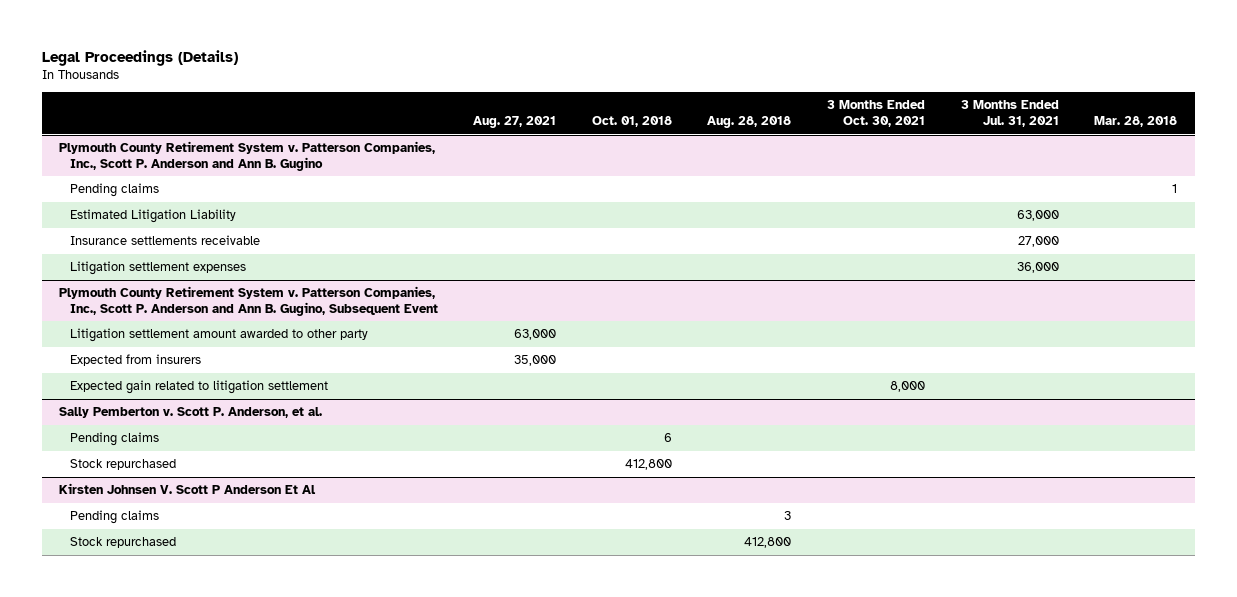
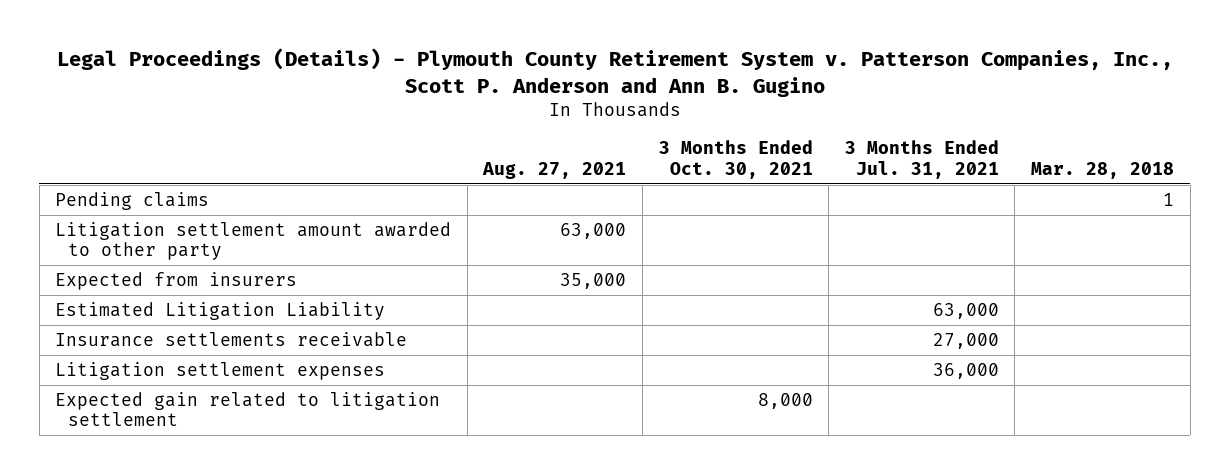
[41,49,238,66] Legal Proceedings (Details) -> [56,48,1173,97] Legal Proceedings (Details) - Plymouth County Retirement System v. Patterson Companies, Inc., Scott P. Anderson and Ann B. Gugino
[591,116,672,128] Oct. 01, 2018 -> none
[707,116,792,129] Aug. 28, 2018 -> none
[59,141,436,171] Plymouth County Retirement System v. Patterson Companies, Inc., Scott P. Anderson and Ann B. Gugino -> none
none -> [55,222,452,261] Litigation settlement amount awarded to other party
none -> [55,272,298,291] Expected from insurers
[59,286,438,316] Plymouth County Retirement System v. Patterson Companies, Inc., Scott P. Anderson and Ann B. Gugino, Subsequent Event -> none
[69,328,368,343] Litigation settlement amount awarded to other party -> none
[69,354,201,367] Expected from insurers -> none
[69,380,328,395] Expected gain related to litigation settlement -> none
[59,407,323,419] Sally Pemberton v. Scott P. Anderson, et al. -> none
[69,432,159,447] Pending claims -> none
[69,459,176,471] Stock repurchased -> none
[59,483,317,495] Kirsten Johnsen V. Scott P Anderson Et Al -> none
[69,510,159,525] Pending claims -> none
[69,537,176,549] Stock repurchased -> none
none -> [55,392,441,427] Expected gain related to litigation settlement

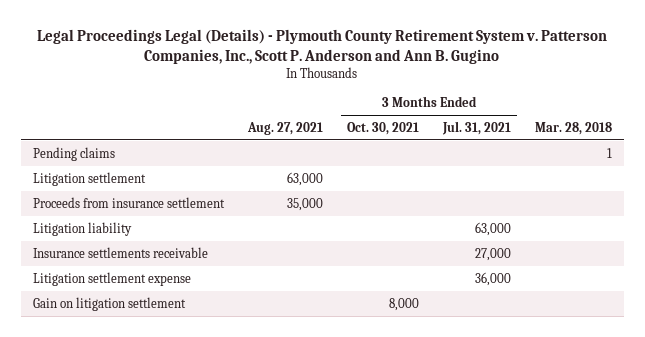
[56,48,1173,97] Legal Proceedings (Details) - Plymouth County Retirement System v. Patterson Companies, Inc., Scott P. Anderson and Ann B. Gugino -> [37,28,608,64] Legal Proceedings Legal (Details) - Plymouth County Retirement System v. Patterson Companies, Inc., Scott P. Anderson and Ann B. Gugino
[55,222,452,261] Litigation settlement amount awarded to other party -> [32,171,146,186] Litigation settlement
[55,272,298,291] Expected from insurers -> [32,196,225,208] Proceeds from insurance settlement
[55,302,386,321] Estimated Litigation Liability -> [32,221,132,236] Litigation liability
[55,362,386,381] Litigation settlement expenses -> [32,271,191,286] Litigation settlement expense
[55,392,441,427] Expected gain related to litigation settlement -> [32,296,186,311] Gain on litigation settlement

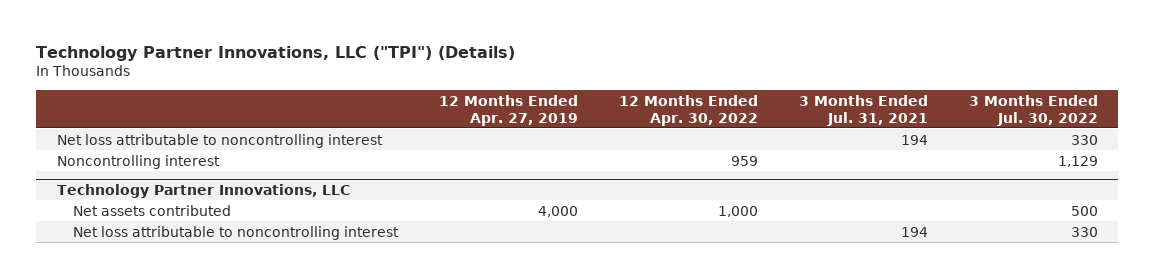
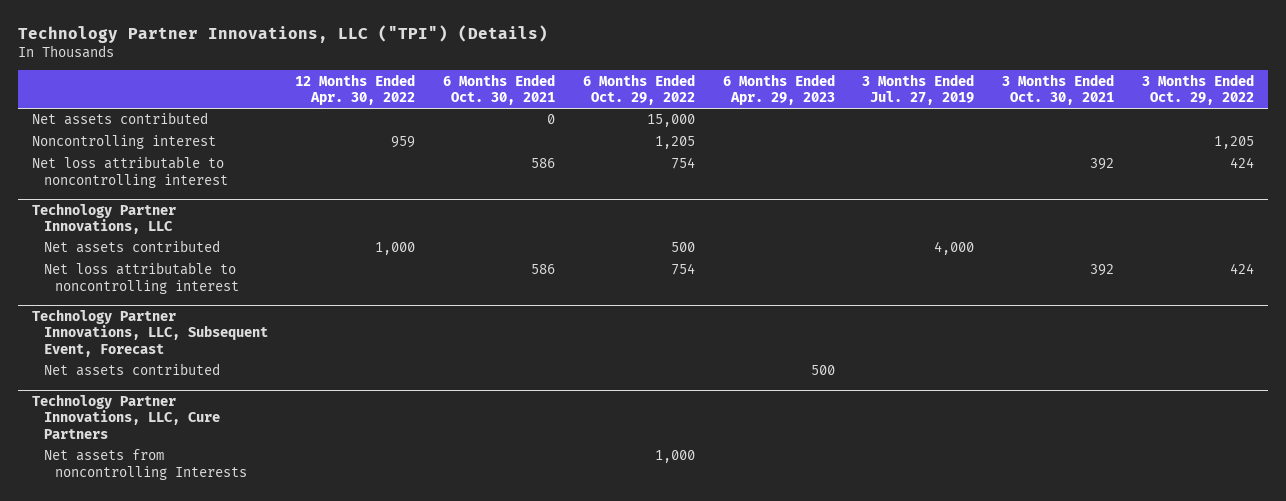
[438,94,578,126] 12 Months Ended Apr. 27, 2019 -> none
[798,94,928,126] 3 Months Ended Jul. 31, 2021 -> none
[968,94,1098,126] 3 Months Ended Jul. 30, 2022 -> none
none -> [443,73,556,106] 6 Months Ended Oct. 30, 2021
none -> [582,73,695,106] 6 Months Ended Oct. 29, 2022
none -> [722,73,835,106] 6 Months Ended Apr. 29, 2023
none -> [862,73,975,106] 3 Months Ended Jul. 27, 2019
none -> [1002,73,1115,106] 3 Months Ended Oct. 30, 2021
none -> [1141,73,1254,106] 3 Months Ended Oct. 29, 2022
none -> [32,112,209,126] Net assets contributed
[56,133,383,148] Net loss attributable to noncontrolling interest -> [32,156,228,189] Net loss attributable to noncontrolling interest
none -> [32,308,268,357] Technology Partner Innovations, LLC, Subsequent Event, Forecast
none -> [43,363,220,377] Net assets contributed
none -> [32,393,220,439] Technology Partner Innovations, LLC, Cure Partners
none -> [43,449,247,481] Net assets from noncontrolling Interests

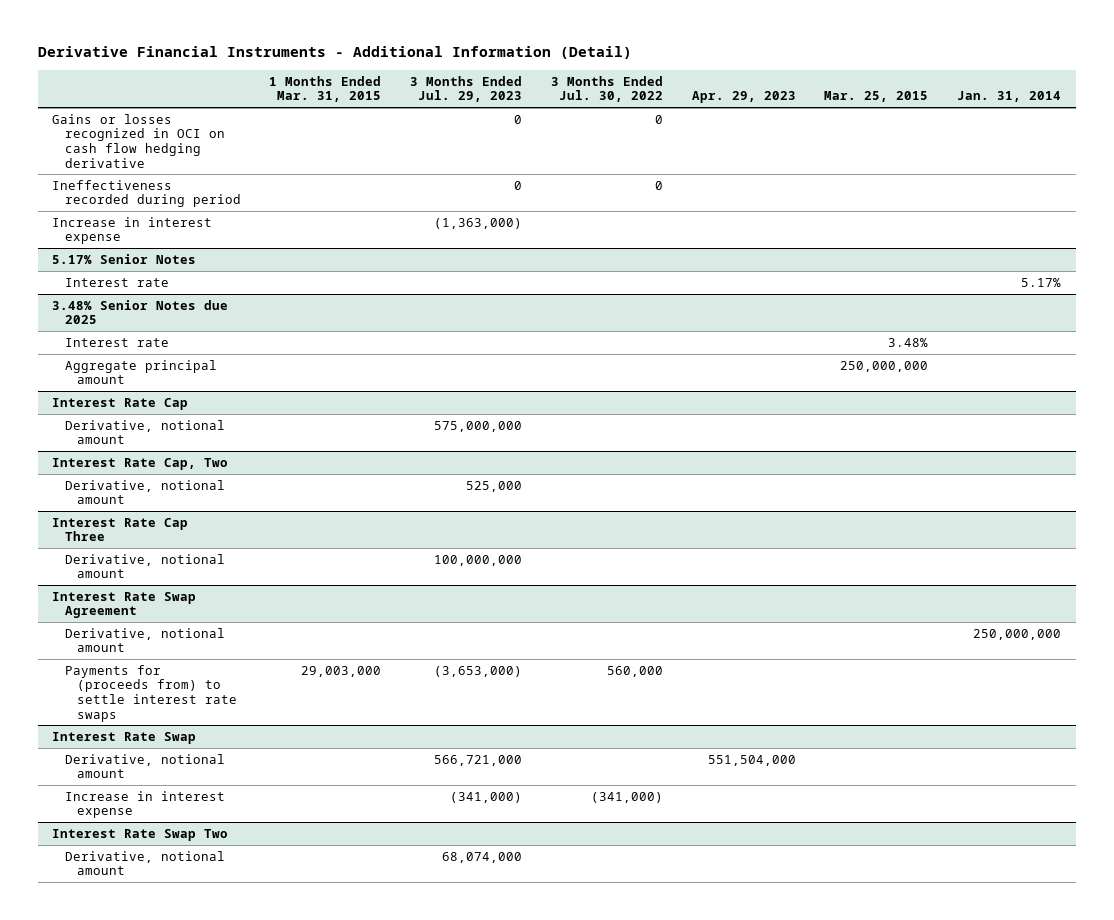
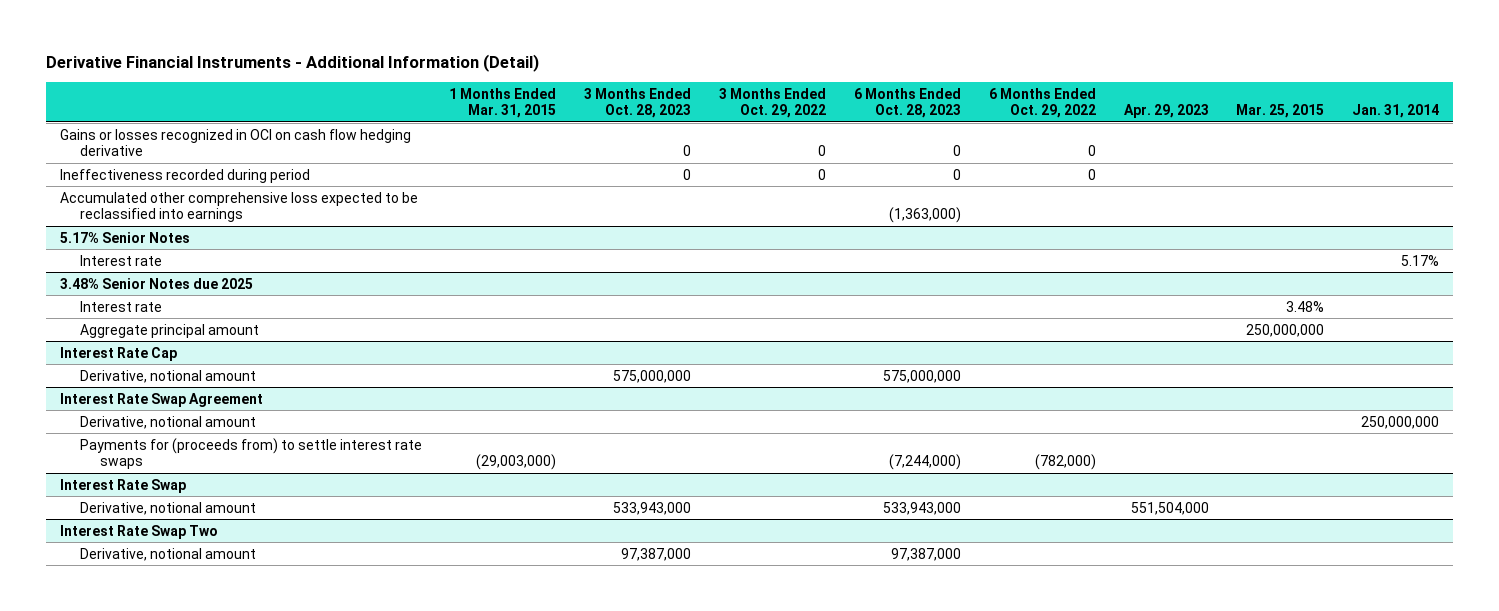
[410,75,523,103] 3 Months Ended Jul. 29, 2023 -> none
[550,75,663,103] 3 Months Ended Jul. 30, 2022 -> none
none -> [584,87,692,119] 3 Months Ended Oct. 28, 2023
none -> [719,87,827,119] 3 Months Ended Oct. 29, 2022
none -> [853,87,961,119] 6 Months Ended Oct. 28, 2023
none -> [988,87,1096,119] 6 Months Ended Oct. 29, 2022
[52,216,213,245] Increase in interest expense -> [59,191,418,223] Accumulated other comprehensive loss expected to be reclassified into earnings
[52,457,229,470] Interest Rate Cap, Two -> none
[64,479,225,505] Derivative, notional amount -> none
[52,517,189,542] Interest Rate Cap Three -> none
[64,553,225,579] Derivative, notional amount -> none
[301,665,382,677] 29,003,000 -> [476,454,557,471] (29,003,000)
[64,790,225,819] Increase in interest expense -> none

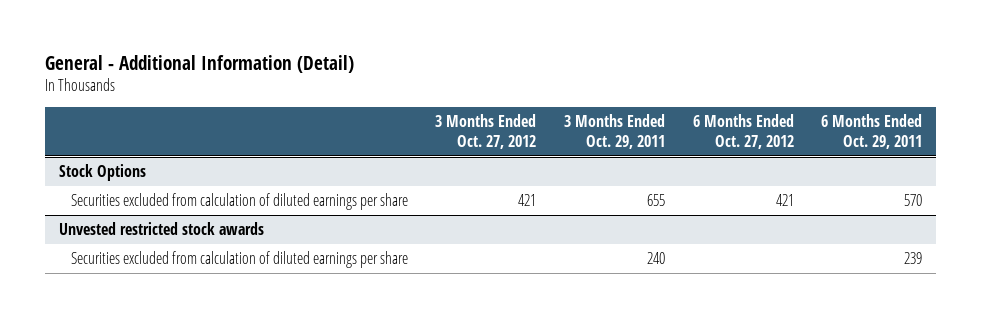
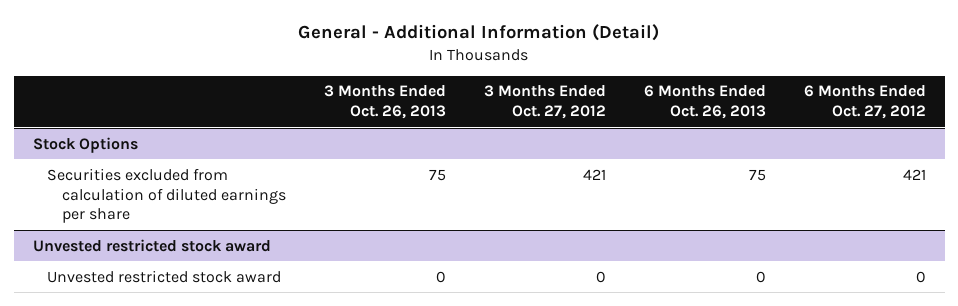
[564,114,666,149] 3 Months Ended Oct. 29, 2011 -> none
[821,114,923,149] 6 Months Ended Oct. 29, 2011 -> none
none -> [323,85,446,120] 3 Months Ended Oct. 26, 2013
none -> [643,85,766,120] 6 Months Ended Oct. 26, 2013
[70,251,408,269] Securities excluded from calculation of diluted earnings per share -> none
[58,222,264,236] Unvested restricted stock awards -> [32,238,271,252] Unvested restricted stock award
none -> [47,269,282,283] Unvested restricted stock award

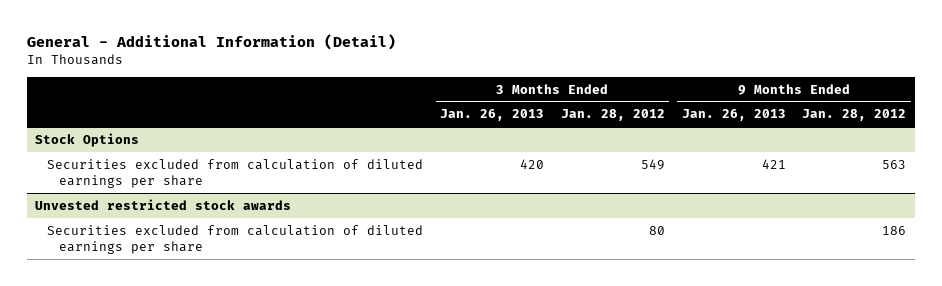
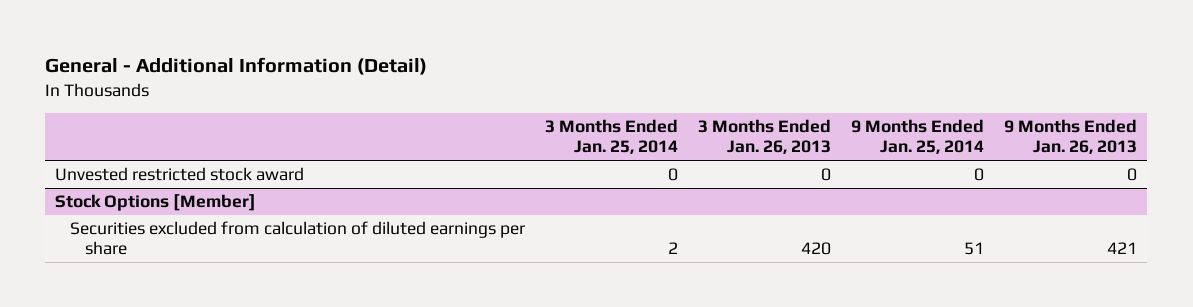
[560,109,665,122] Jan. 28, 2012 -> none
[802,109,907,122] Jan. 28, 2012 -> none
none -> [545,119,679,155] 3 Months Ended Jan. 25, 2014
none -> [851,119,985,155] 9 Months Ended Jan. 25, 2014
none -> [55,167,305,182] Unvested restricted stock award
[35,132,140,147] Stock Options -> [55,194,257,212] Stock Options [Member]
[35,198,292,210] Unvested restricted stock awards -> none
[46,224,423,254] Securities excluded from calculation of diluted earnings per share -> none

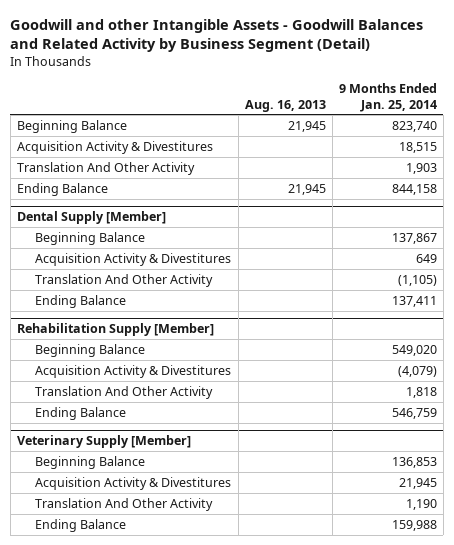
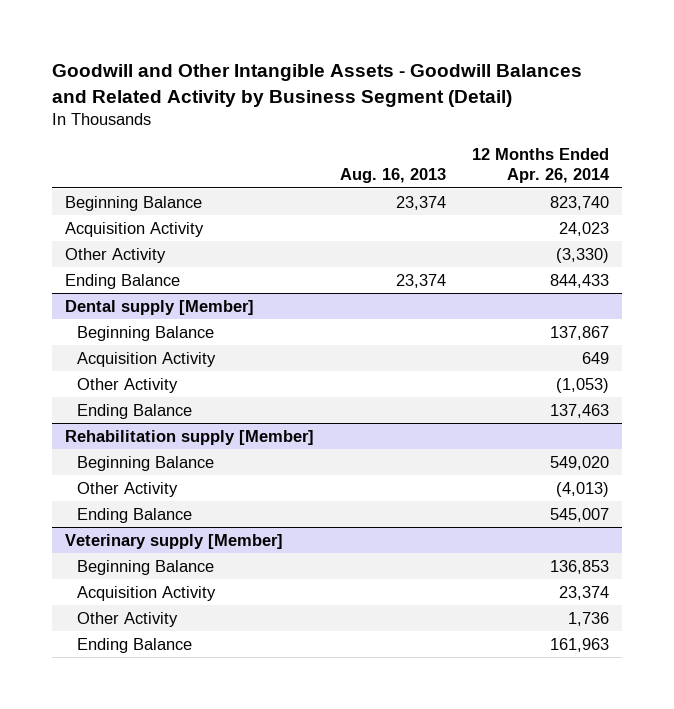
[10,18,424,53] Goodwill and other Intangible Assets - Goodwill Balances and Related Activity by Business Segment (Detail) -> [52,64,583,107] Goodwill and Other Intangible Assets - Goodwill Balances and Related Activity by Business Segment (Detail)
[338,83,437,112] 9 Months Ended Jan. 25, 2014 -> none
none -> [471,148,610,184] 12 Months Ended Apr. 26, 2014
[287,120,326,132] 21,945 -> [396,195,447,210] 23,374
[16,140,213,154] Acquisition Activity & Divestitures -> [65,221,205,237] Acquisition Activity
[16,161,195,175] Translation And Other Activity -> [65,247,167,263] Other Activity
[287,183,326,195] 21,945 -> [396,273,447,288] 23,374
[16,211,166,225] Dental Supply [Member] -> [65,299,255,315] Dental supply [Member]
[35,252,232,266] Acquisition Activity & Divestitures -> [76,351,216,367] Acquisition Activity
[35,273,214,287] Translation And Other Activity -> [76,377,178,393] Other Activity
[16,323,214,337] Rehabilitation Supply [Member] -> [65,429,315,445] Rehabilitation supply [Member]
[35,364,232,378] Acquisition Activity & Divestitures -> none
[35,385,214,399] Translation And Other Activity -> [76,481,178,497] Other Activity
[16,435,191,449] Veterinary Supply [Member] -> [65,533,284,549] Veterinary supply [Member]
[35,476,232,490] Acquisition Activity & Divestitures -> [76,585,216,601] Acquisition Activity
[35,497,214,511] Translation And Other Activity -> [76,611,178,627] Other Activity

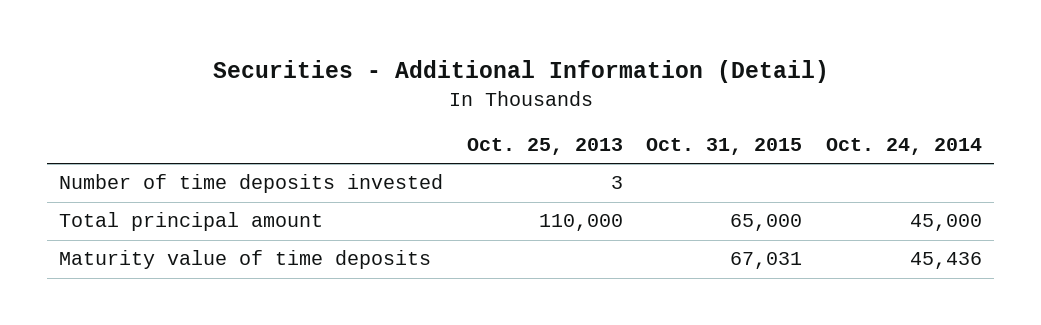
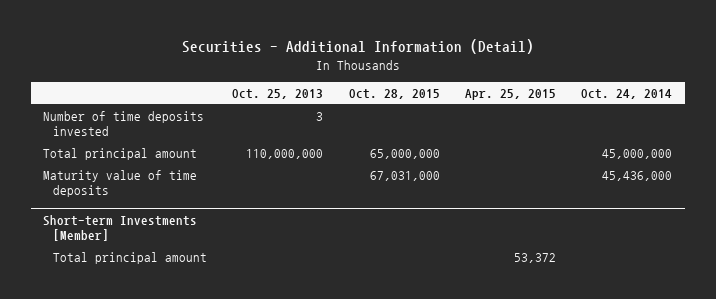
[646,137,803,155] Oct. 31, 2015 -> none
none -> [348,89,440,100] Oct. 28, 2015
none -> [465,89,557,101] Apr. 25, 2015
[538,214,623,232] 110,000 -> [246,149,324,160] 110,000,000
[909,214,982,232] 45,000 -> [602,149,673,160] 45,000,000
[909,252,982,270] 45,436 -> [602,171,673,182] 45,436,000
none -> [43,214,198,241] Short-term Investments [Member]
none -> [52,252,207,265] Total principal amount

